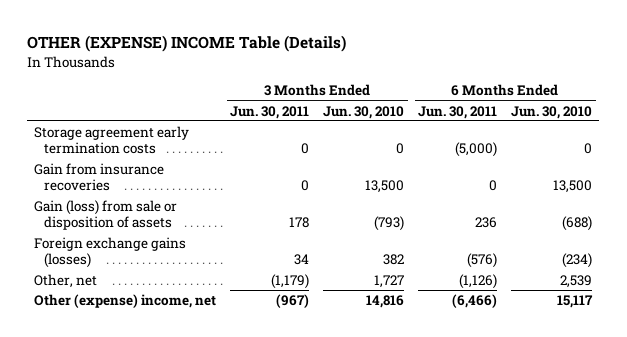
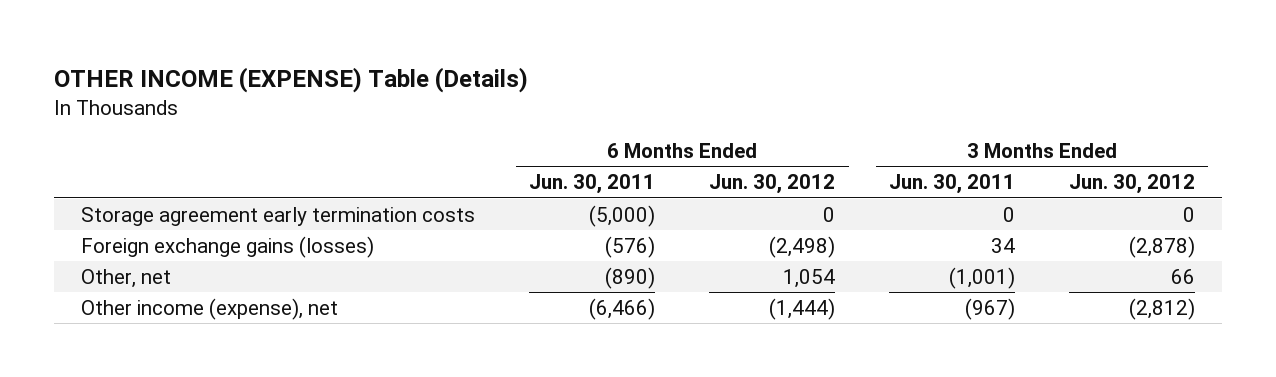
[27,35,347,53] OTHER (EXPENSE) INCOME Table (Details) -> [54,66,529,93] OTHER INCOME (EXPENSE) Table (Details)
[323,105,405,119] Jun. 30, 2010 -> none
[511,105,593,119] Jun. 30, 2010 -> none
none -> [709,174,836,195] Jun. 30, 2012
none -> [1068,174,1195,195] Jun. 30, 2012
[34,163,165,192] Gain from insurance recoveries -> none
[34,200,178,231] Gain (loss) from sale or disposition of assets -> none
[271,274,310,290] (1,179) -> [949,266,1016,289] (1,001)
[459,274,498,290] (1,126) -> [605,266,656,289] (890)
[34,294,217,309] Other (expense) income, net -> [81,297,339,320] Other income (expense), net

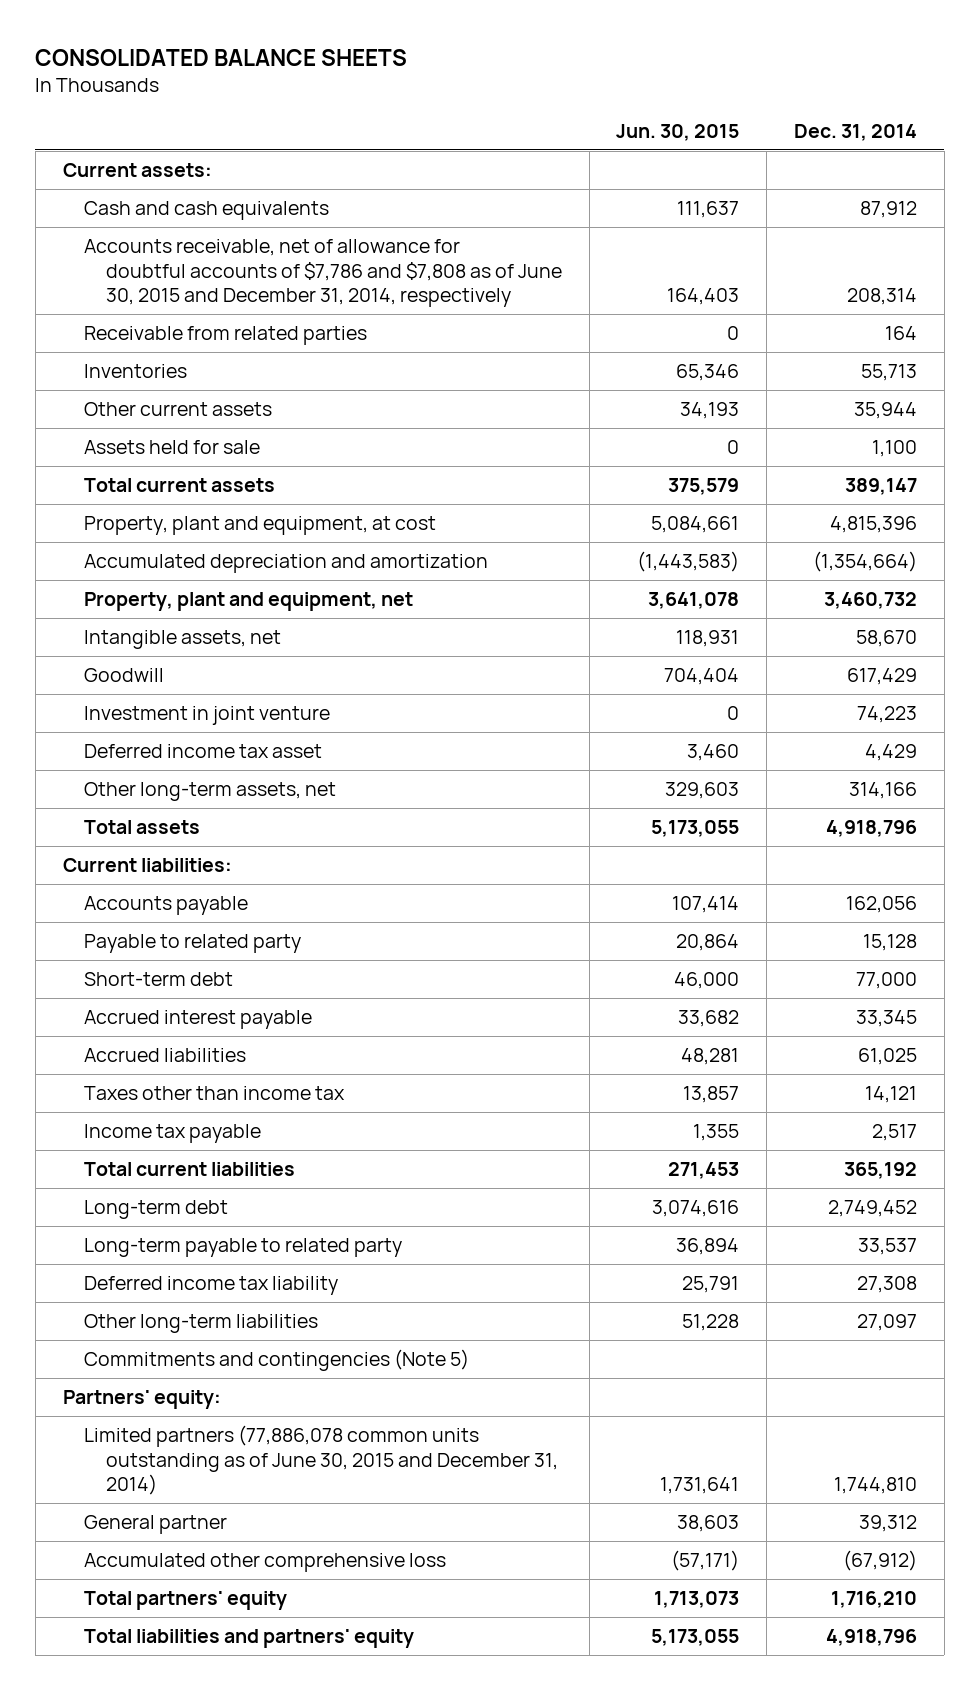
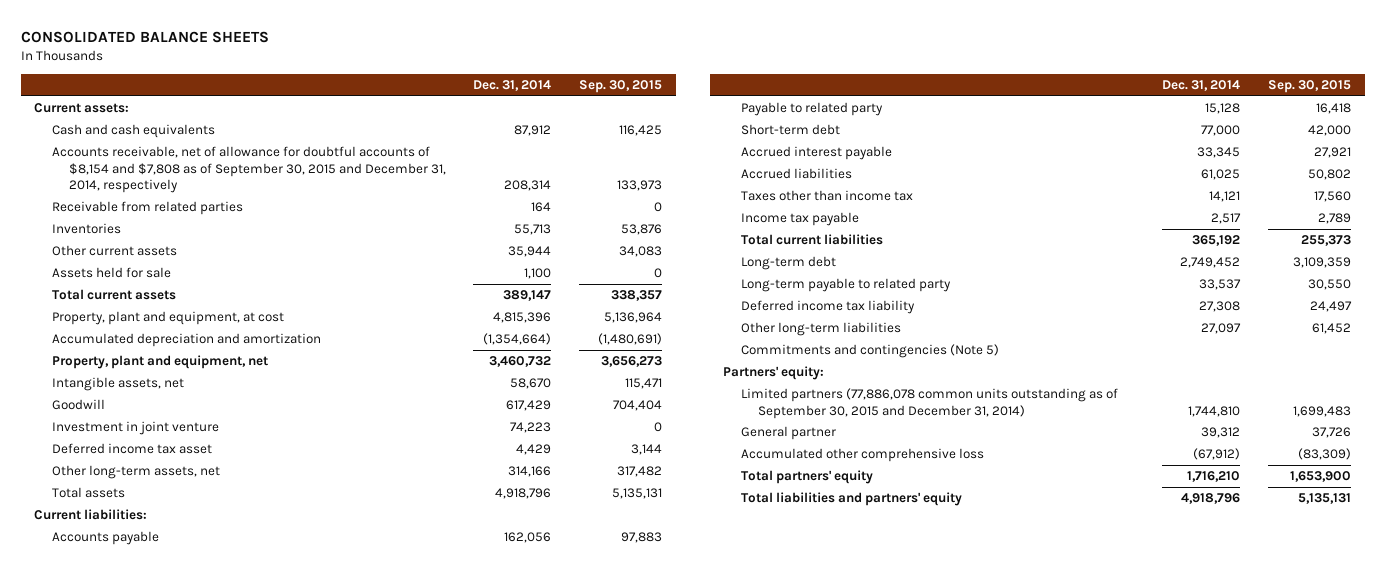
[616,123,740,141] Jun. 30, 2015 -> none
none -> [578,79,662,93] Sep. 30, 2015
[84,239,562,308] Accounts receivable, net of allowance for doubtful accounts of $7,786 and $7,808 as of June 30, 2015 and December 31, 2014, respectively -> [51,146,446,194] Accounts receivable, net of allowance for doubtful accounts of $8,154 and $7,808 as of September 30, 2015 and December 31, 2014, respectively
[84,1425,558,1496] Limited partners (77,886,078 common units outstanding as of June 30, 2015 and December 31, 2014) -> [740,388,1118,419] Limited partners (77,886,078 common units outstanding as of September 30, 2015 and December 31, 2014)

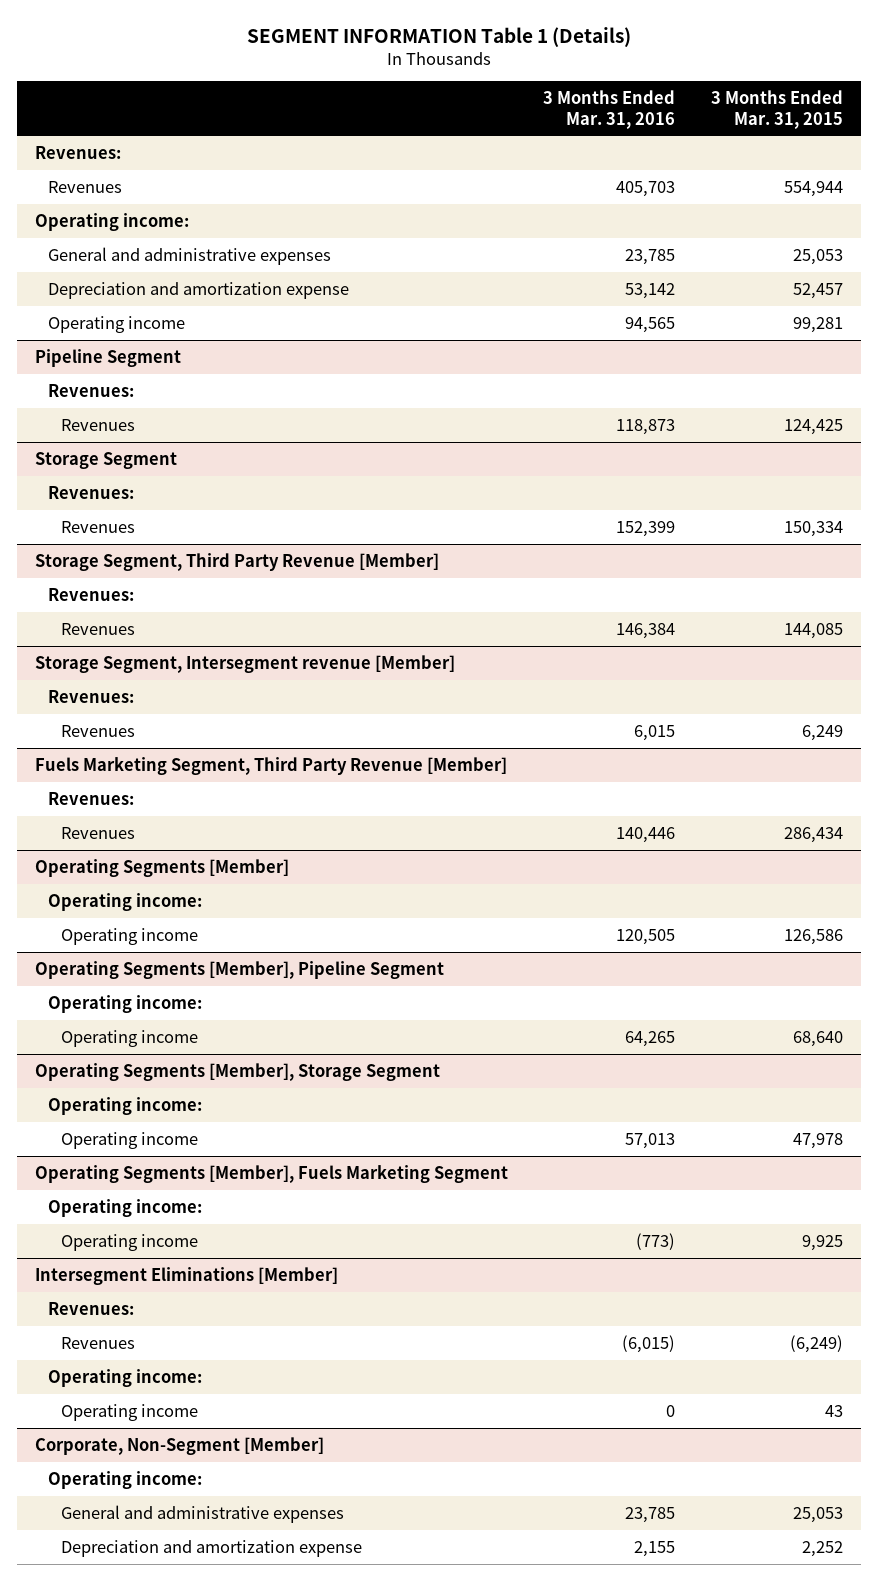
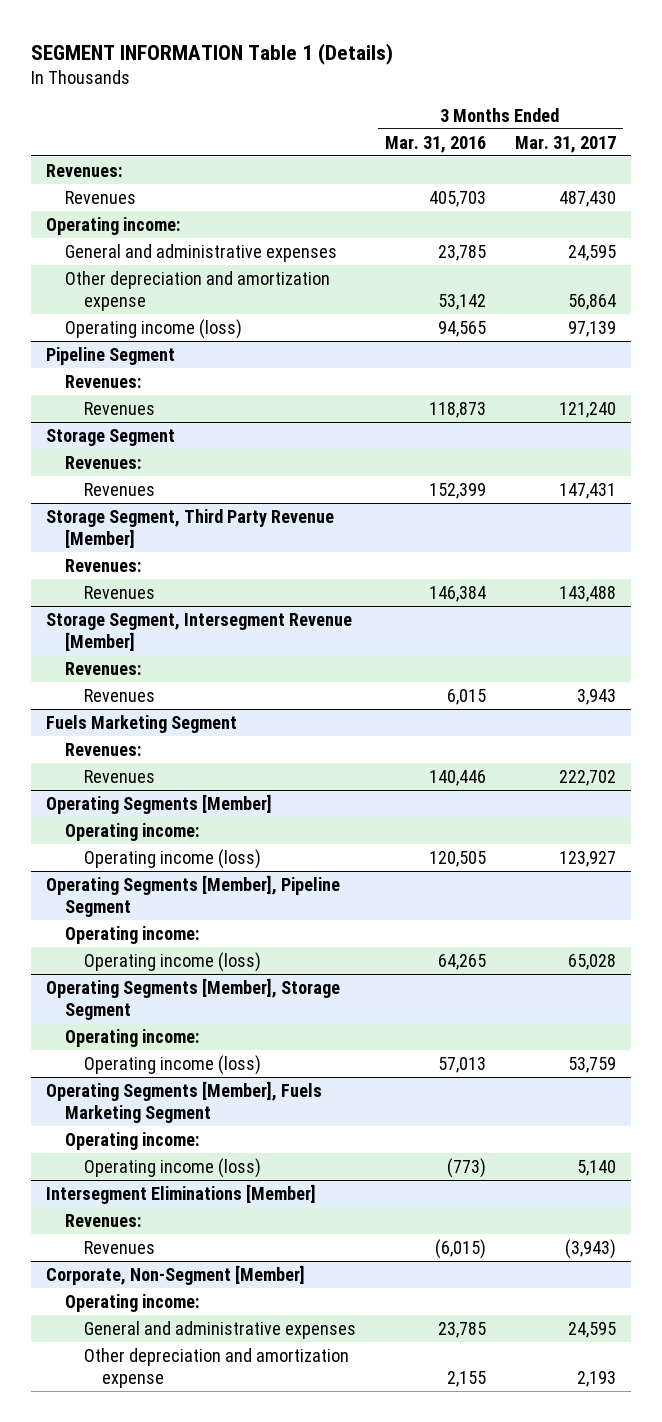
[711,90,844,129] 3 Months Ended Mar. 31, 2015 -> none
none -> [515,135,617,153] Mar. 31, 2017
[47,281,349,299] Depreciation and amortization expense -> [64,270,330,311] Other depreciation and amortization expense
[47,315,185,333] Operating income -> [64,318,242,339] Operating income (loss)
[34,654,455,673] Storage Segment, Intersegment revenue [Member] -> [46,612,353,651] Storage Segment, Intersegment Revenue [Member]
[34,756,507,775] Fuels Marketing Segment, Third Party Revenue [Member] -> none
none -> [46,714,238,733] Fuels Marketing Segment
[61,927,199,945] Operating income -> [83,848,261,869] Operating income (loss)
[61,1029,199,1047] Operating income -> [83,951,261,972] Operating income (loss)
[61,1131,199,1149] Operating income -> [83,1054,261,1075] Operating income (loss)
[61,1233,199,1251] Operating income -> [83,1157,261,1178] Operating income (loss)
[47,1368,202,1387] Operating income: -> none
[61,1403,199,1421] Operating income -> none
[61,1539,363,1557] Depreciation and amortization expense -> [83,1347,349,1388] Other depreciation and amortization expense

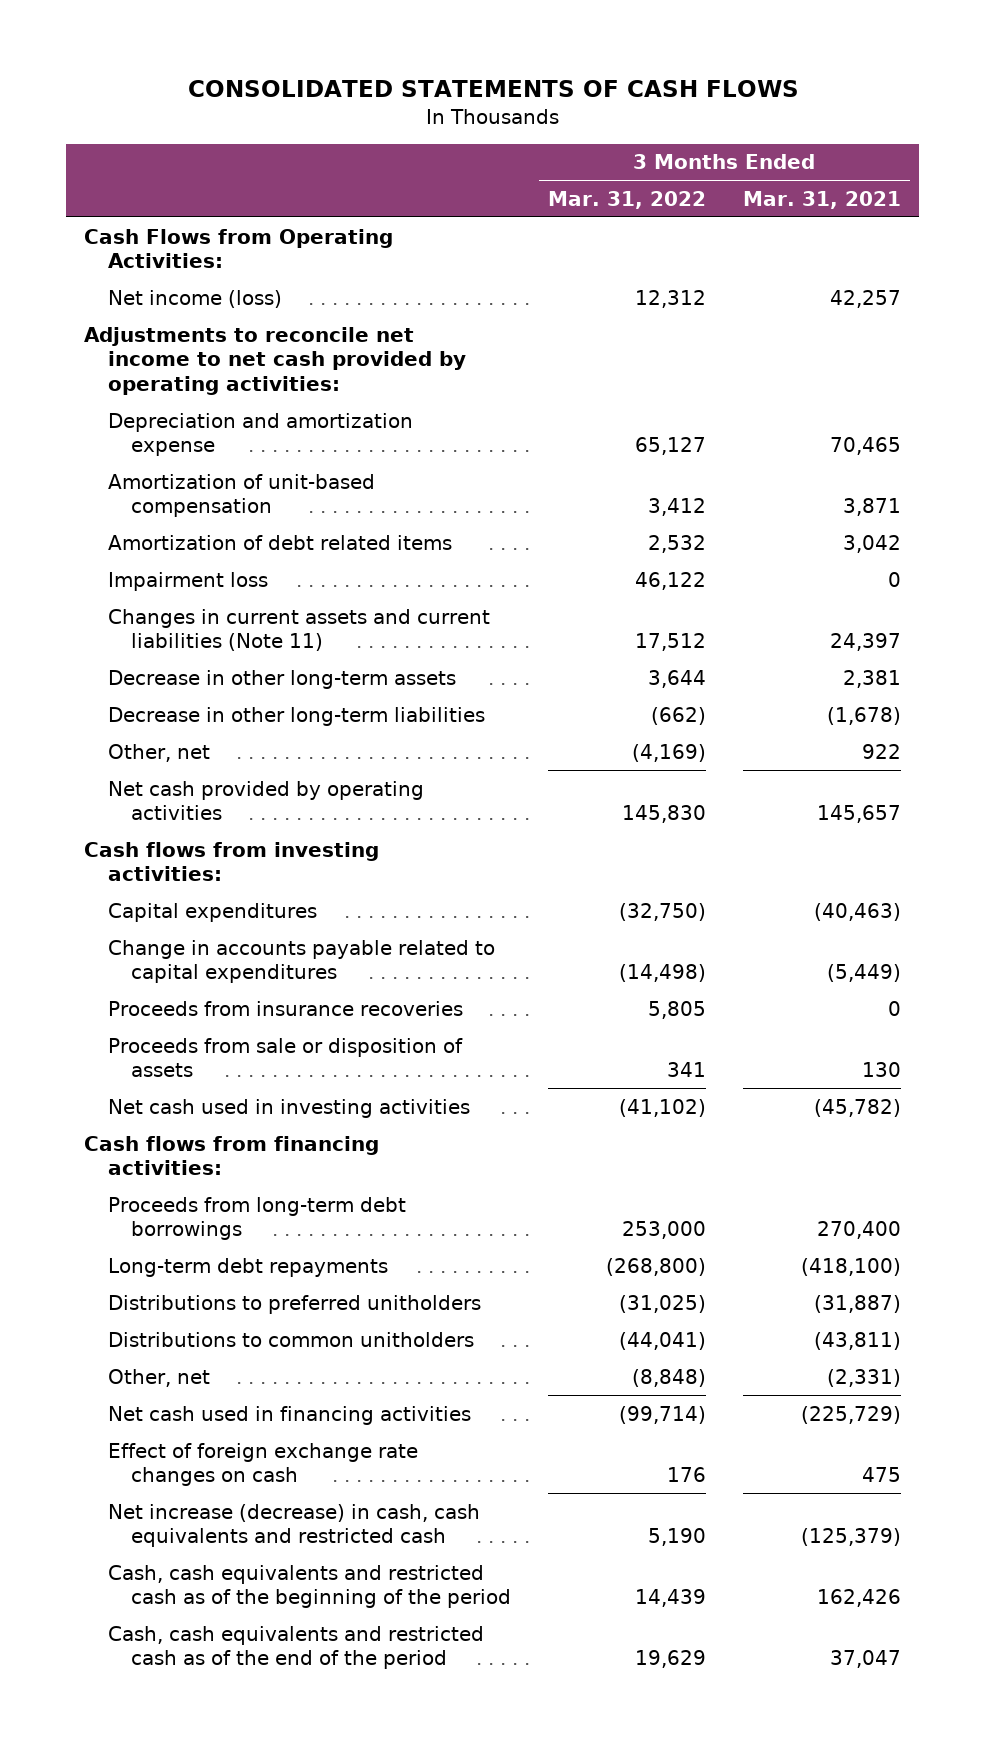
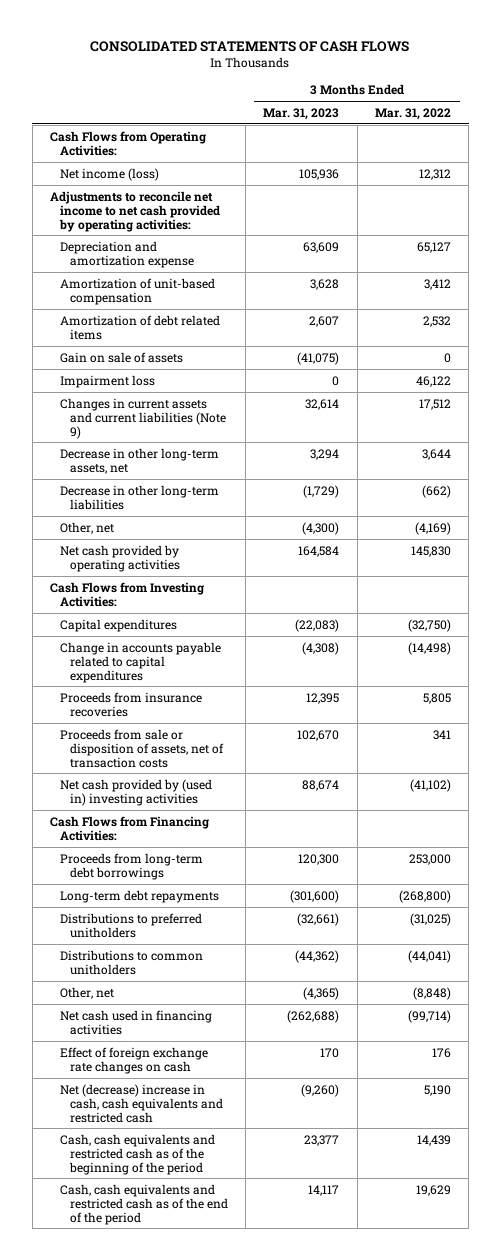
[742,190,901,209] Mar. 31, 2021 -> none
none -> [263,107,340,120] Mar. 31, 2023
none -> [59,351,183,363] Gain on sale of assets
[107,608,490,652] Changes in current assets and current liabilities (Note 11) -> [59,397,226,439] Changes in current assets and current liabilities (Note 9)
[107,669,456,689] Decrease in other long-term assets -> [59,447,219,474] Decrease in other long-term assets, net
[84,841,380,882] Cash flows from investing activities: -> [49,581,204,607] Cash Flows from Investing Activities:
[107,1037,463,1078] Proceeds from sale or disposition of assets -> [59,728,224,768] Proceeds from sale or disposition of assets, net of transaction costs
[107,1098,470,1118] Net cash used in investing activities -> [59,778,212,806] Net cash provided by (used in) investing activities
[84,1135,380,1176] Cash flows from financing activities: -> [49,815,209,841] Cash Flows from Financing Activities:
[107,1503,480,1548] Net increase (decrease) in cash, cash equivalents and restricted cash -> [59,1083,223,1123] Net (decrease) increase in cash, cash equivalents and restricted cash

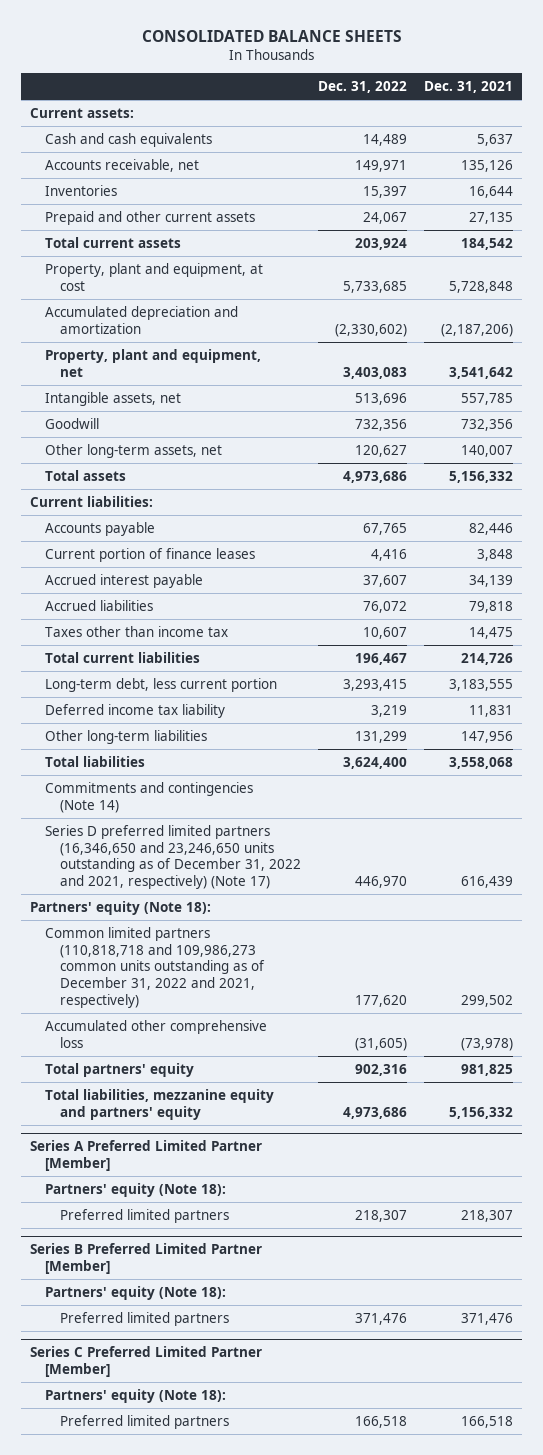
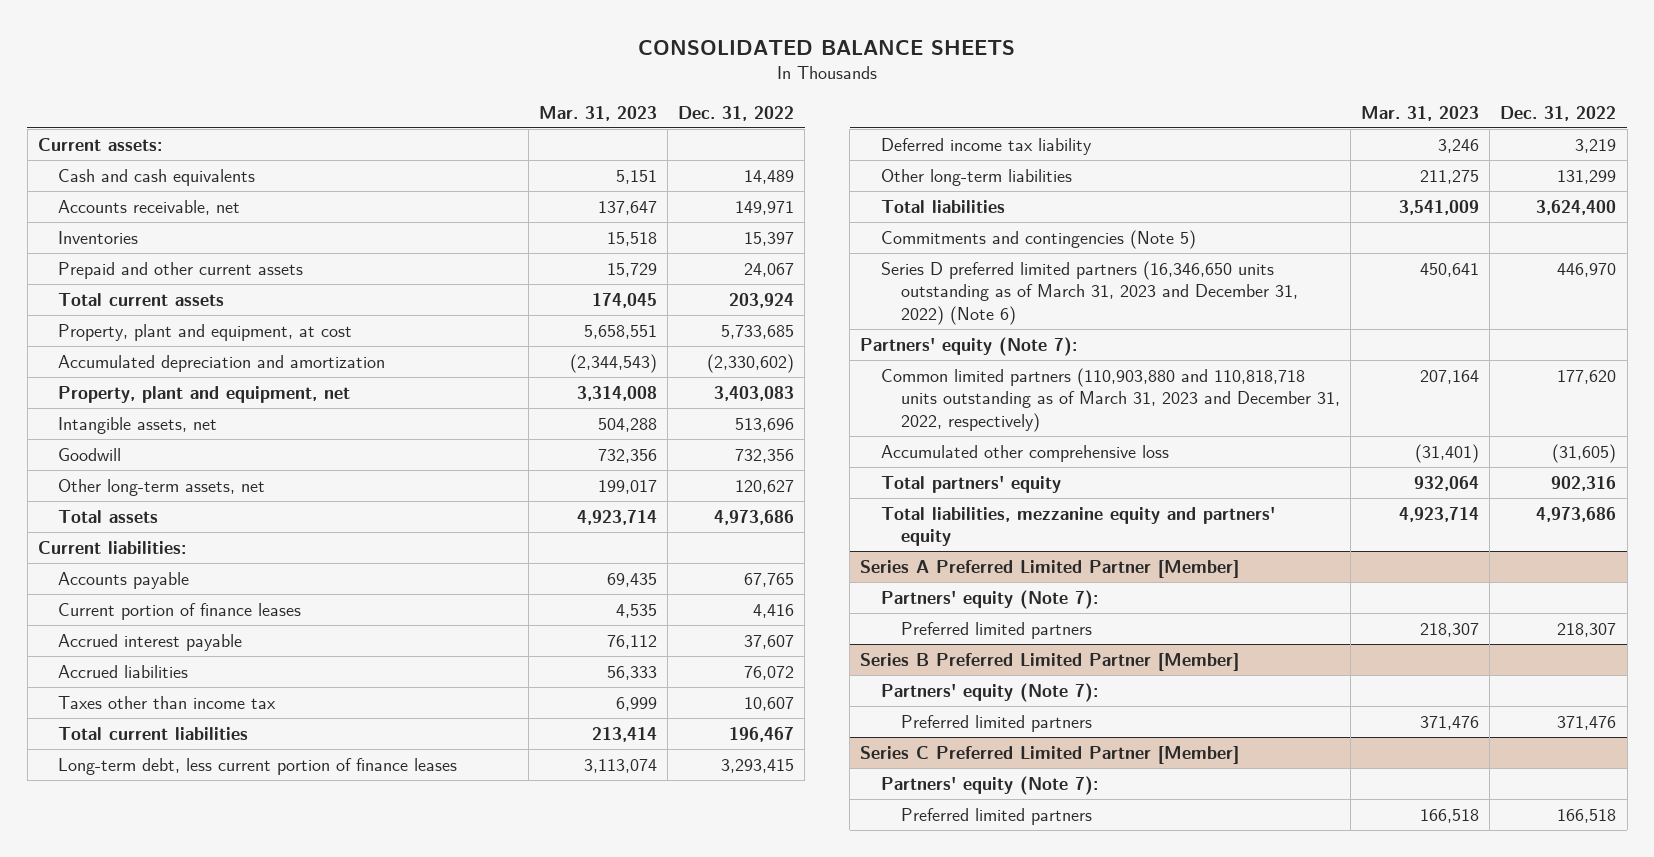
[424,81,514,94] Dec. 31, 2021 -> none
none -> [538,105,657,121] Mar. 31, 2023
[44,677,277,692] Long-term debt, less current portion -> [58,757,458,775] Long-term debt, less current portion of finance leases
[44,781,253,813] Commitments and contingencies (Note 14) -> [880,229,1196,249] Commitments and contingencies (Note 5)
[44,824,301,890] Series D preferred limited partners (16,346,650 and 23,246,650 units outstanding as of December 31, 2022 and 2021, respectively) (Note 17) -> [880,260,1299,326] Series D preferred limited partners (16,346,650 units outstanding as of March 31, 2023 and December 31, 2022) (Note 6)
[29,900,211,915] Partners' equity (Note 18): -> [860,336,1078,356] Partners' equity (Note 7):
[44,926,265,1009] Common limited partners (110,818,718 and 109,986,273 common units outstanding as of December 31, 2022 and 2021, respectively) -> [880,367,1341,433] Common limited partners (110,903,880 and 110,818,718 units outstanding as of March 31, 2023 and December 31, 2022, respectively)
[44,1182,226,1197] Partners' equity (Note 18): -> [880,589,1098,609] Partners' equity (Note 7):
[44,1285,226,1300] Partners' equity (Note 18): -> [880,682,1098,702] Partners' equity (Note 7):
[44,1388,226,1403] Partners' equity (Note 18): -> [880,775,1098,795] Partners' equity (Note 7):

